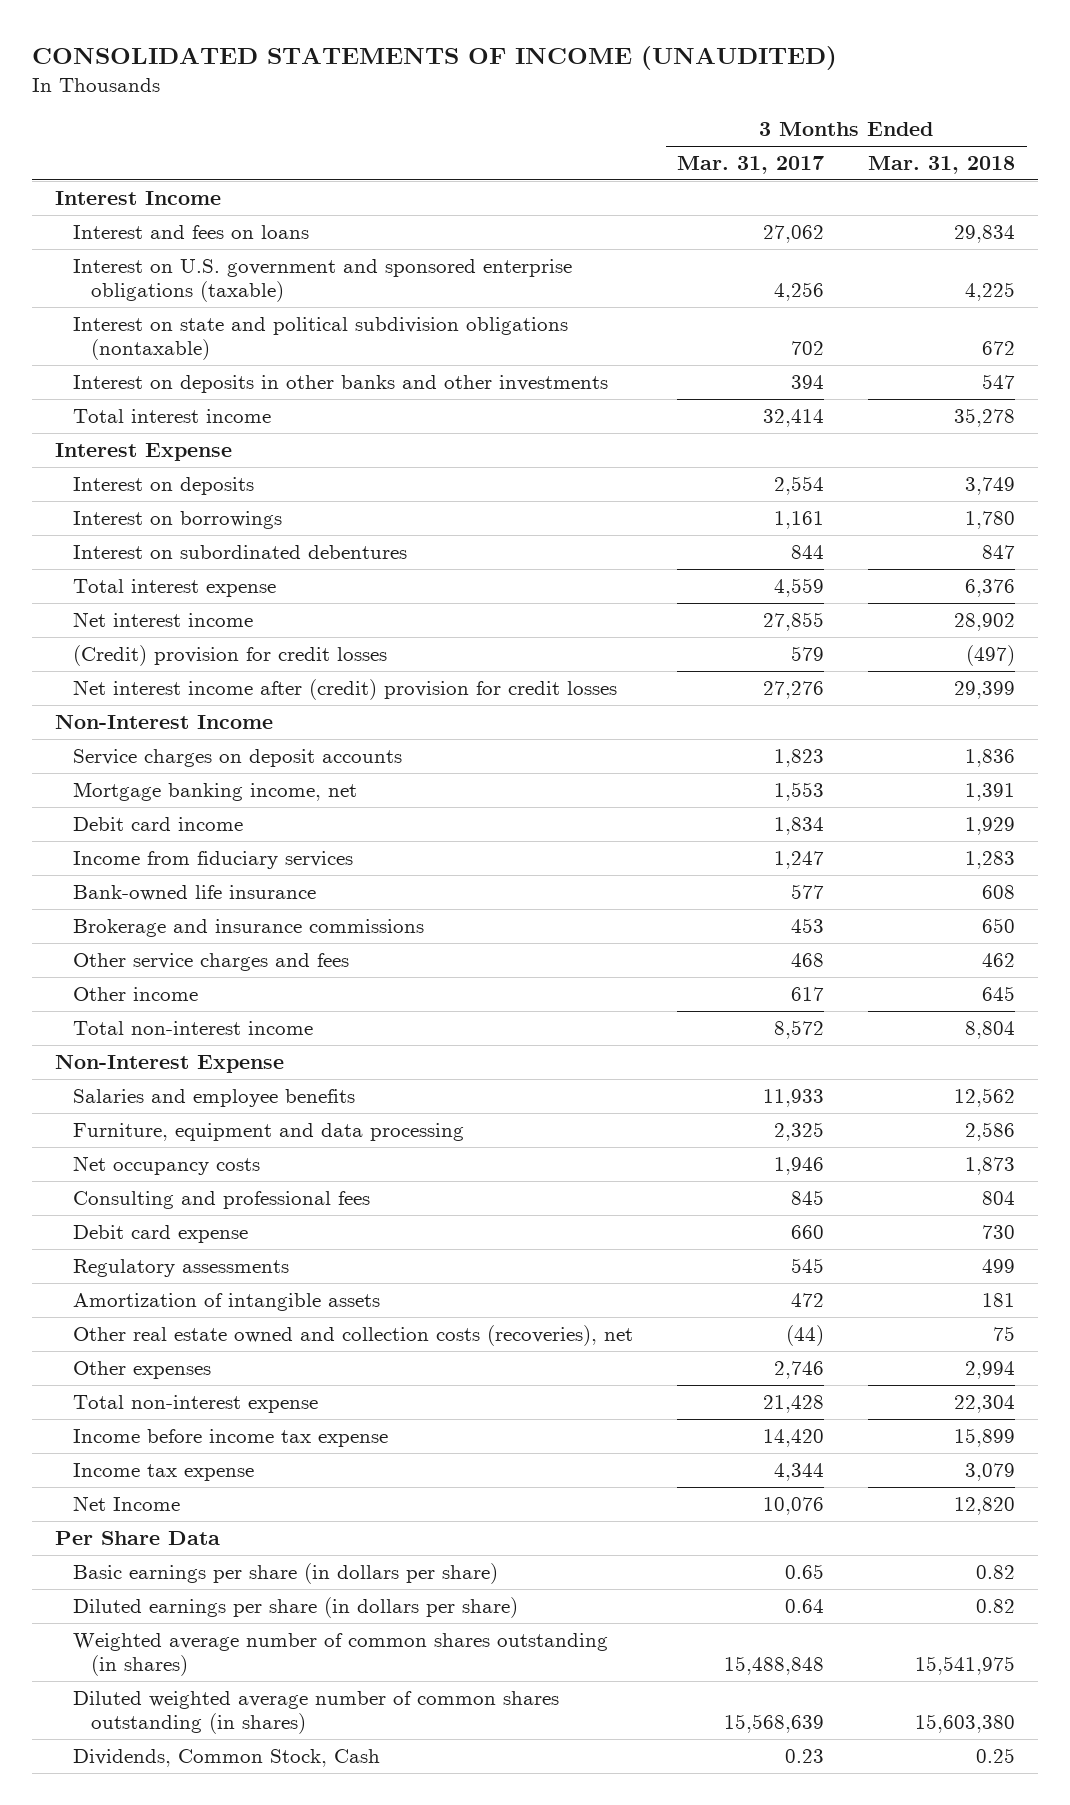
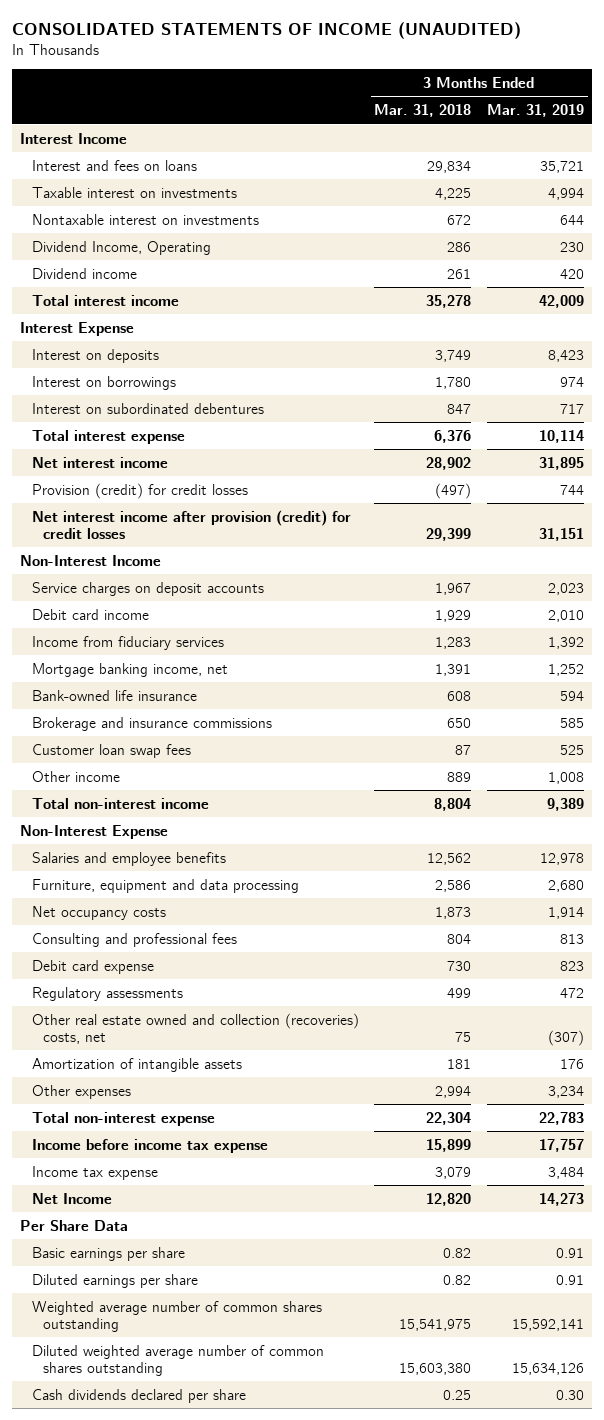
[677,156,825,175] Mar. 31, 2017 -> none
none -> [487,104,585,118] Mar. 31, 2019
[72,374,608,393] Interest on deposits in other banks and other investments -> none
[72,258,572,303] Interest on U.S. government and sponsored enterprise obligations (taxable) -> [31,186,237,198] Taxable interest on investments
[72,316,568,361] Interest on state and political subdivision obligations (nontaxable) -> [31,213,259,225] Nontaxable interest on investments
none -> [31,240,211,255] Dividend Income, Operating
none -> [31,267,137,279] Dividend income
[72,644,387,666] (Credit) provision for credit losses -> [31,482,248,499] Provision (credit) for credit losses
[72,678,617,700] Net interest income after (credit) provision for credit losses -> [31,509,351,539] Net interest income after provision (credit) for credit losses
[965,748,1016,767] 1,836 -> [435,582,472,595] 1,967
[72,781,357,801] Mortgage banking income, net -> [31,662,228,677] Mortgage banking income, net
[72,952,349,971] Other service charges and fees -> none
none -> [31,743,191,758] Customer loan swap fees
[982,985,1016,1001] 645 -> [447,771,472,782] 889
none -> [31,1012,359,1044] Other real estate owned and collection (recoveries) costs, net
[72,1324,633,1346] Other real estate owned and collection costs (recoveries), net -> none
[72,1562,498,1584] Basic earnings per share (in dollars per share) -> [31,1246,185,1261] Basic earnings per share
[72,1596,518,1618] Diluted earnings per share (in dollars per share) -> [31,1273,198,1288] Diluted earnings per share
[72,1632,608,1677] Weighted average number of common shares outstanding (in shares) -> [31,1300,322,1332] Weighted average number of common shares outstanding
[72,1690,559,1735] Diluted weighted average number of common shares outstanding (in shares) -> [31,1344,324,1376] Diluted weighted average number of common shares outstanding
[72,1748,380,1767] Dividends, Common Stock, Cash -> [31,1388,246,1403] Cash dividends declared per share

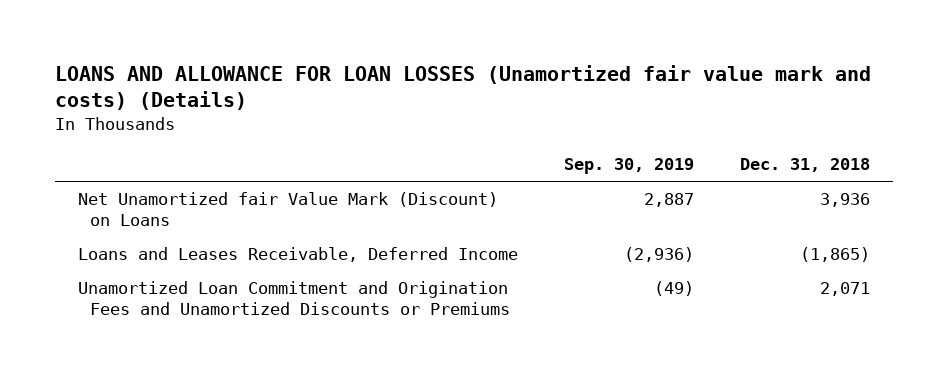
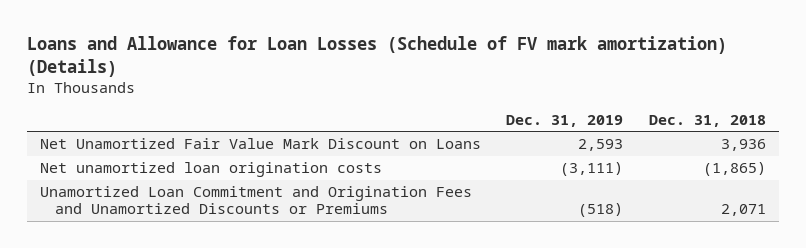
[54,65,871,111] LOANS AND ALLOWANCE FOR LOAN LOSSES (Unamortized fair value mark and costs) (Details) -> [26,35,727,77] Loans and Allowance for Loan Losses (Schedule of FV mark amortization) (Details)
[563,158,694,175] Sep. 30, 2019 -> none
none -> [506,114,624,127] Dec. 31, 2019
[77,192,498,227] Net Unamortized fair Value Mark (Discount) on Loans -> [39,138,481,150] Net Unamortized Fair Value Mark Discount on Loans
[77,247,518,263] Loans and Leases Receivable, Deferred Income -> [39,162,382,178] Net unamortized loan origination costs

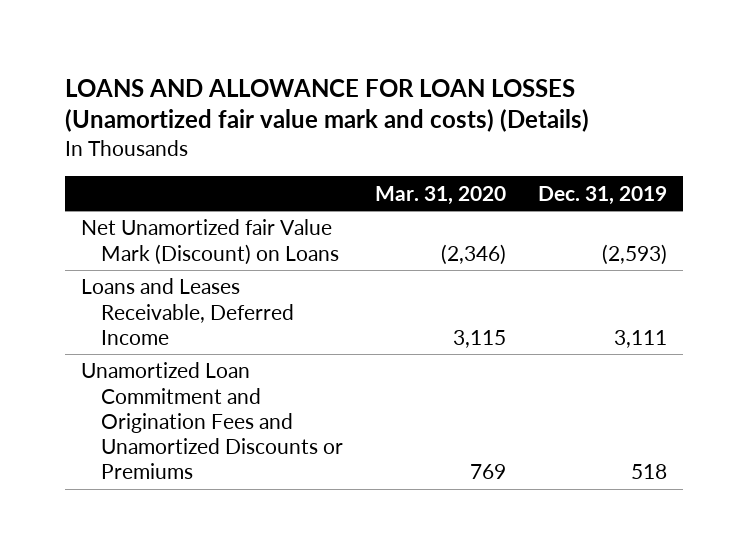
[26,35,727,77] Loans and Allowance for Loan Losses (Schedule of FV mark amortization) (Details) -> [64,78,589,133] LOANS AND ALLOWANCE FOR LOAN LOSSES (Unamortized fair value mark and costs) (Details)
[649,114,767,127] Dec. 31, 2018 -> none
none -> [375,185,507,205] Mar. 31, 2020
[39,162,382,178] Net unamortized loan origination costs -> none
[39,138,481,150] Net Unamortized Fair Value Mark Discount on Loans -> [80,219,340,265] Net Unamortized fair Value Mark (Discount) on Loans
[578,139,624,152] 2,593 -> [602,243,668,265] (2,593)
none -> [80,278,295,345] Loans and Leases Receivable, Deferred Income
[578,203,624,218] (518) -> [631,464,668,480] 518

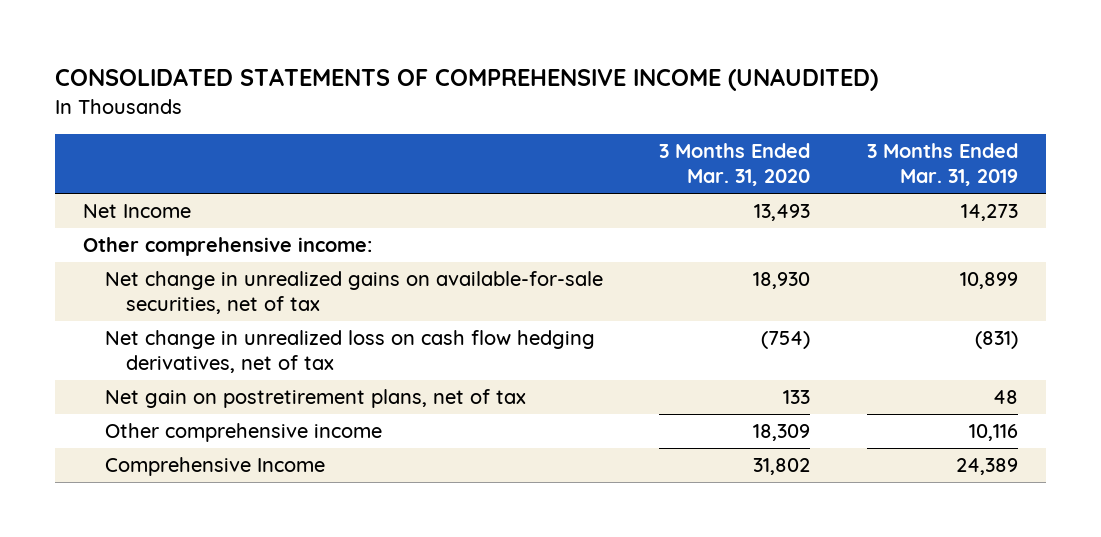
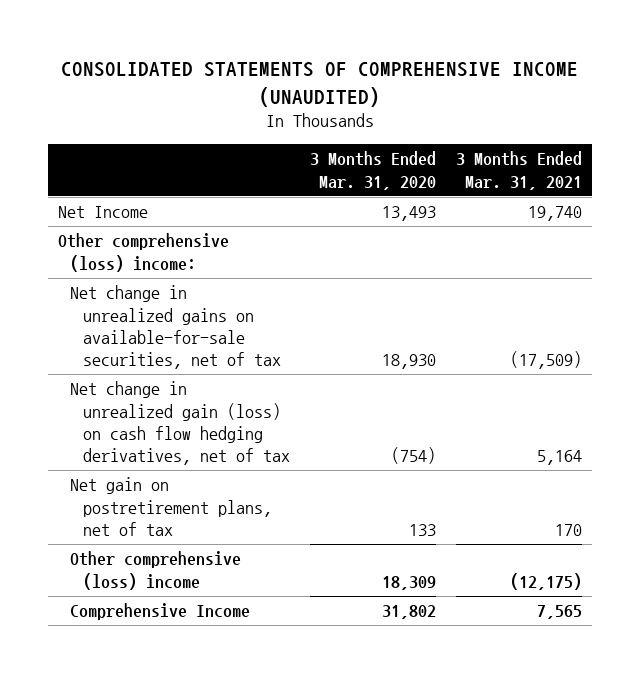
[866,143,1018,187] 3 Months Ended Mar. 31, 2019 -> none
none -> [456,151,583,190] 3 Months Ended Mar. 31, 2021
[83,237,373,257] Other comprehensive income: -> [57,233,229,272] Other comprehensive (loss) income:
[104,330,595,374] Net change in unrealized loss on cash flow hedging derivatives, net of tax -> [70,381,290,465] Net change in unrealized gain (loss) on cash flow hedging derivatives, net of tax
[104,423,382,443] Other comprehensive income -> [70,551,242,590] Other comprehensive (loss) income

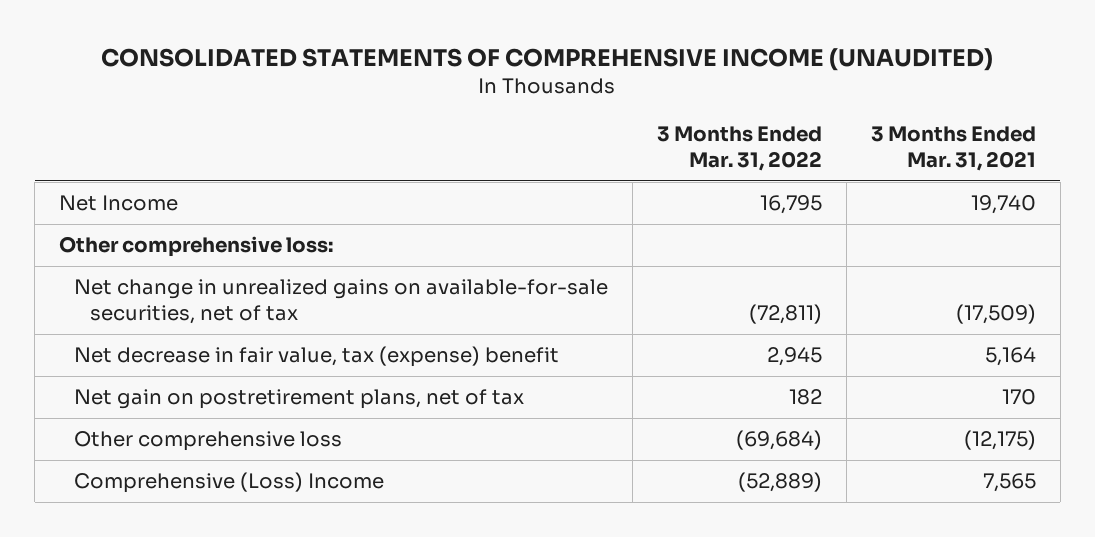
[310,151,437,190] 3 Months Ended Mar. 31, 2020 -> none
none -> [657,126,823,172] 3 Months Ended Mar. 31, 2022
[57,233,229,272] Other comprehensive (loss) income: -> [59,236,334,258] Other comprehensive loss:
[70,381,290,465] Net change in unrealized gain (loss) on cash flow hedging derivatives, net of tax -> [74,346,560,368] Net decrease in fair value, tax (expense) benefit
[70,551,242,590] Other comprehensive (loss) income -> [74,431,343,452] Other comprehensive loss
[70,603,251,621] Comprehensive Income -> [74,472,385,494] Comprehensive (Loss) Income

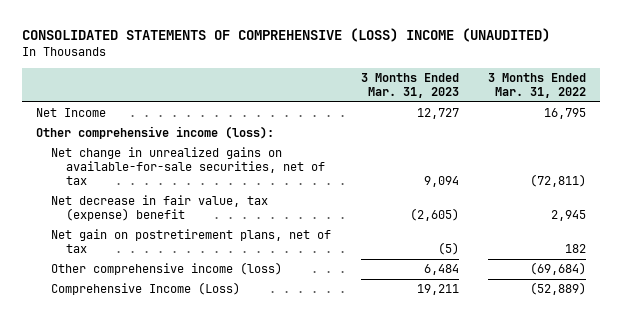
[101,47,994,71] CONSOLIDATED STATEMENTS OF COMPREHENSIVE INCOME (UNAUDITED) -> [21,28,550,43] CONSOLIDATED STATEMENTS OF COMPREHENSIVE (LOSS) INCOME (UNAUDITED)
[870,126,1036,172] 3 Months Ended Mar. 31, 2021 -> none
none -> [360,73,459,99] 3 Months Ended Mar. 31, 2023
[59,236,334,258] Other comprehensive loss: -> [36,126,275,140] Other comprehensive income (loss):
[74,431,343,452] Other comprehensive loss -> [51,262,283,276] Other comprehensive income (loss)
[74,472,385,494] Comprehensive (Loss) Income -> [51,282,241,296] Comprehensive Income (Loss)

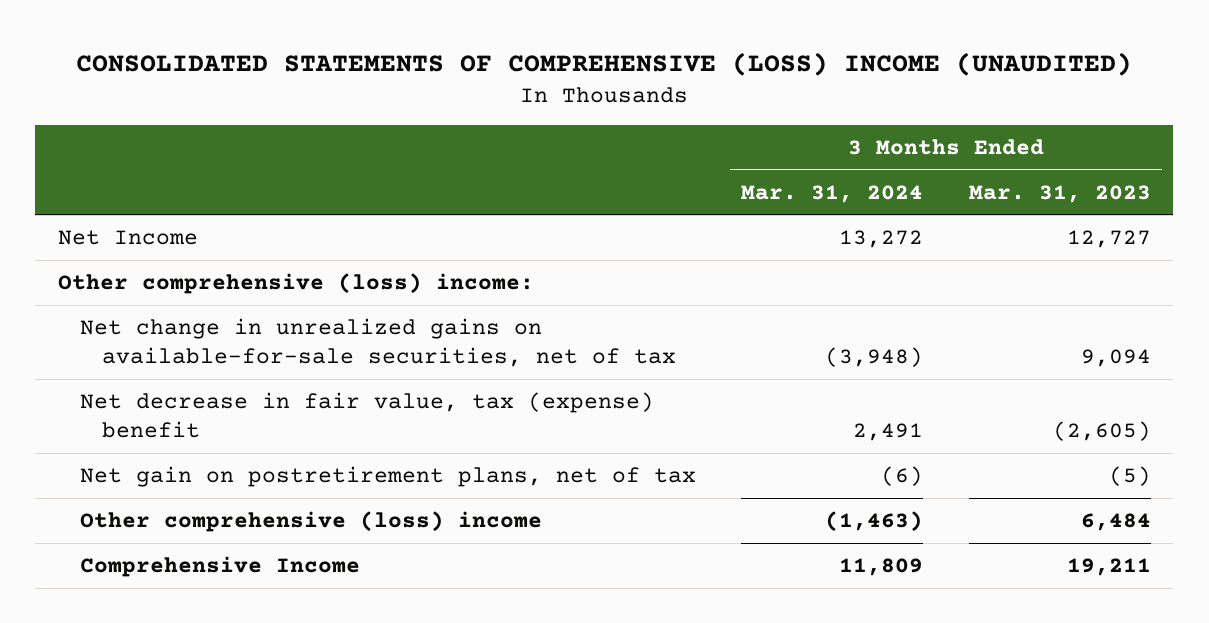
[487,73,586,99] 3 Months Ended Mar. 31, 2022 -> none
none -> [741,184,924,203] Mar. 31, 2024
[36,126,275,140] Other comprehensive income (loss): -> [58,273,535,295] Other comprehensive (loss) income:
[51,262,283,276] Other comprehensive income (loss) -> [80,511,543,533] Other comprehensive (loss) income
[51,282,241,296] Comprehensive Income (Loss) -> [80,556,361,578] Comprehensive Income

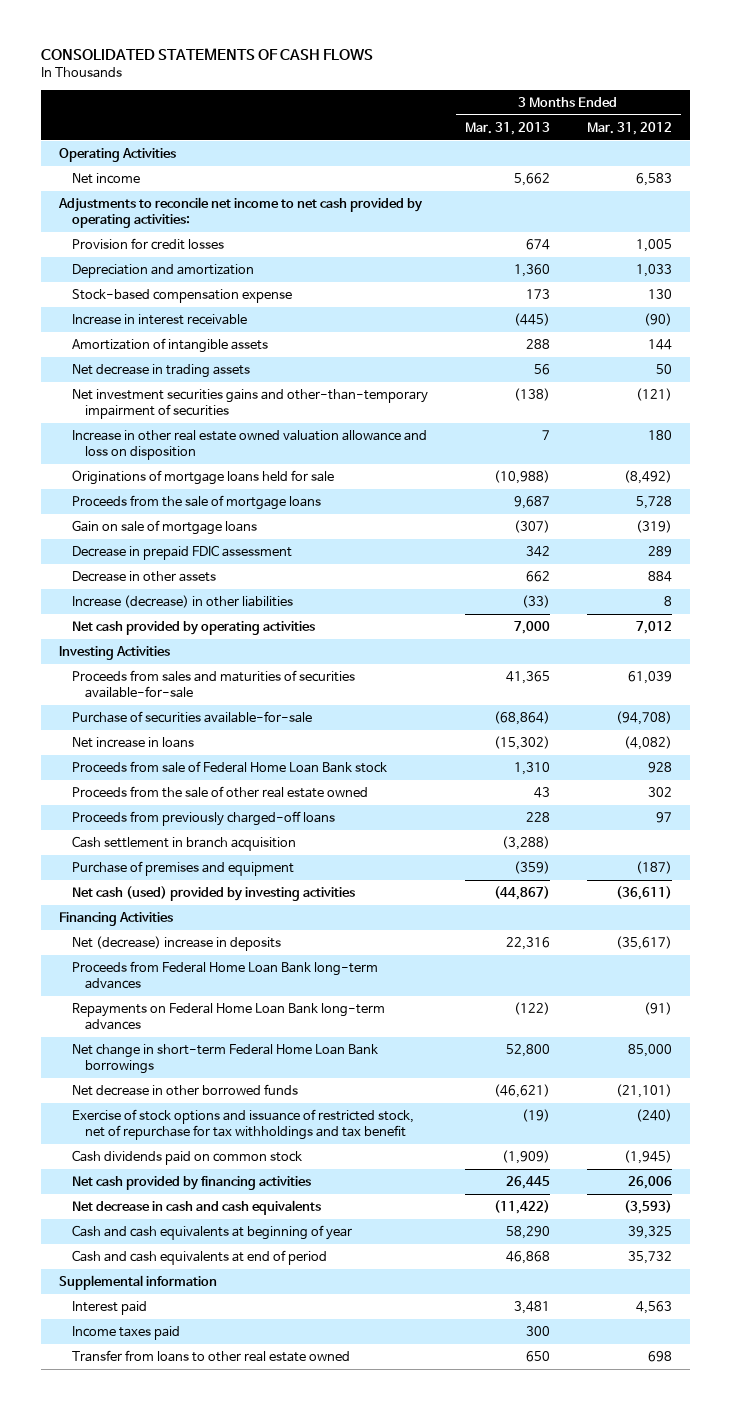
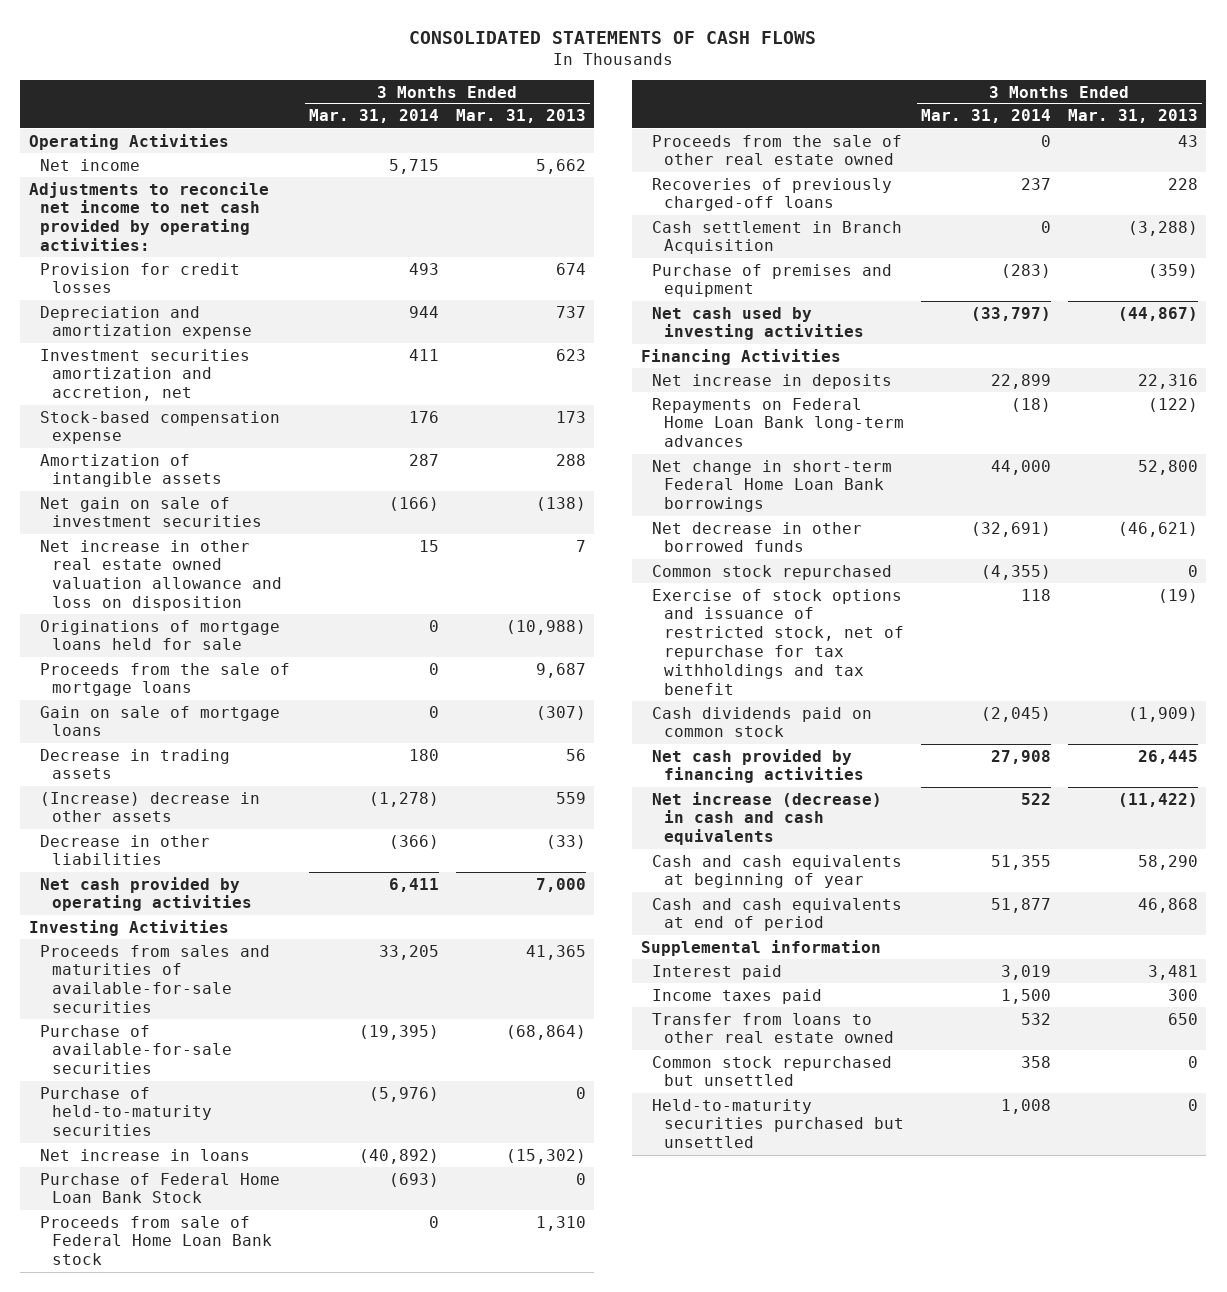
[586,121,672,135] Mar. 31, 2012 -> none
none -> [308,109,439,124] Mar. 31, 2014
[72,263,255,278] Depreciation and amortization -> [40,305,252,340] Depreciation and amortization expense
[513,263,550,277] 1,360 -> [555,305,586,318] 737
none -> [40,348,251,402] Investment securities amortization and accretion, net
[72,313,248,325] Increase in interest receivable -> none
[72,363,251,378] Net decrease in trading assets -> none
[72,388,429,419] Net investment securities gains and other-than-temporary impairment of securities -> [40,496,262,528] Net gain on sale of investment securities
[72,429,428,460] Increase in other real estate owned valuation allowance and loss on disposition -> [40,539,282,612] Net increase in other real estate owned valuation allowance and loss on disposition
[72,544,293,560] Decrease in prepaid FDIC assessment -> none
none -> [40,748,231,780] Decrease in trading assets
[72,570,217,582] Decrease in other assets -> [40,791,261,823] (Increase) decrease in other assets
[525,570,550,582] 662 -> [555,791,586,804] 559
[72,594,294,608] Increase (decrease) in other liabilities -> [40,834,211,866] Decrease in other liabilities
[72,669,356,698] Proceeds from sales and maturities of securities available-for-sale -> [40,944,271,1014] Proceeds from sales and maturities of available-for-sale securities
[72,710,313,723] Purchase of securities available-for-sale -> [40,1024,232,1075] Purchase of available-for-sale securities
none -> [40,1086,212,1137] Purchase of held-to-maturity securities
none -> [40,1172,281,1204] Purchase of Federal Home Loan Bank Stock
[72,810,336,826] Proceeds from previously charged-off loans -> [652,177,893,212] Recoveries of previously charged-off loans
[72,835,297,851] Cash settlement in branch acquisition -> [652,220,903,255] Cash settlement in Branch Acquisition
[72,885,356,901] Net cash (used) provided by investing activities -> [652,306,865,341] Net cash used by investing activities
[72,960,379,989] Proceeds from Federal Home Loan Bank long-term advances -> none
[72,935,282,951] Net (decrease) increase in deposits -> [652,373,893,389] Net increase in deposits
none -> [652,564,893,580] Common stock repurchased
[72,1199,322,1215] Net decrease in cash and cash equivalents -> [652,791,883,846] Net increase (decrease) in cash and cash equivalents
none -> [652,1055,893,1087] Common stock repurchased but unsettled
none -> [652,1098,905,1149] Held-to-maturity securities purchased but unsettled

